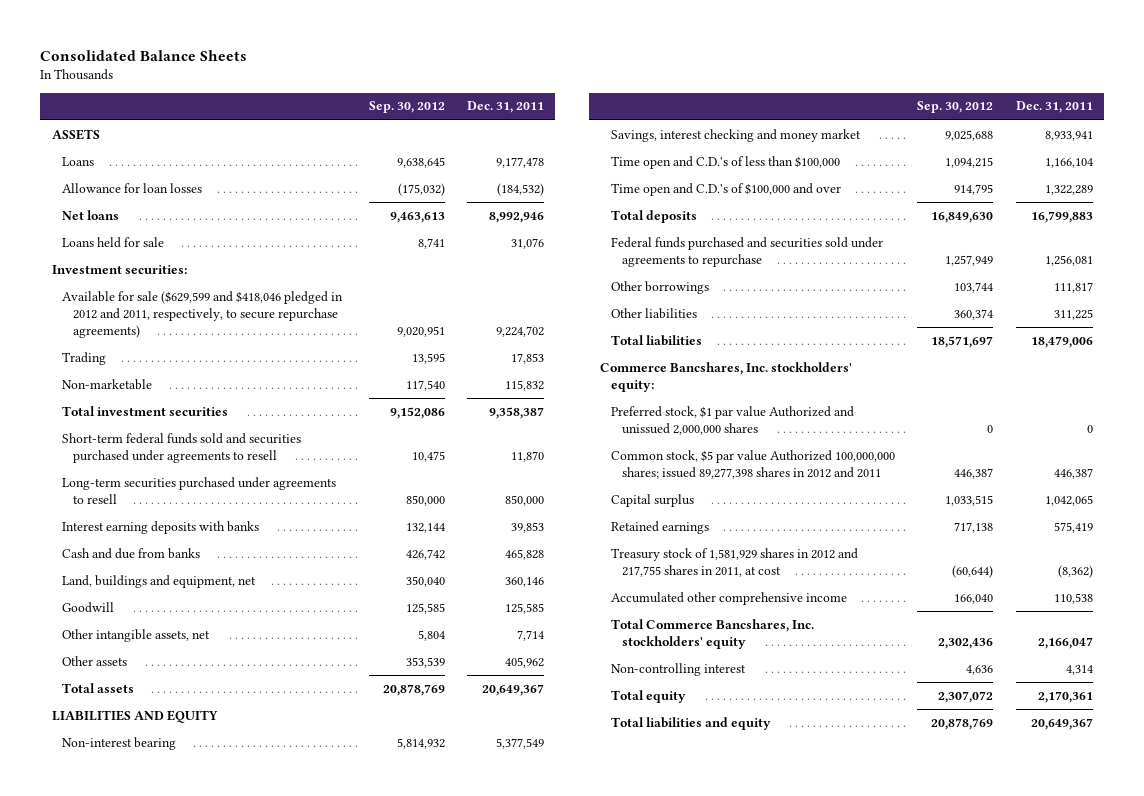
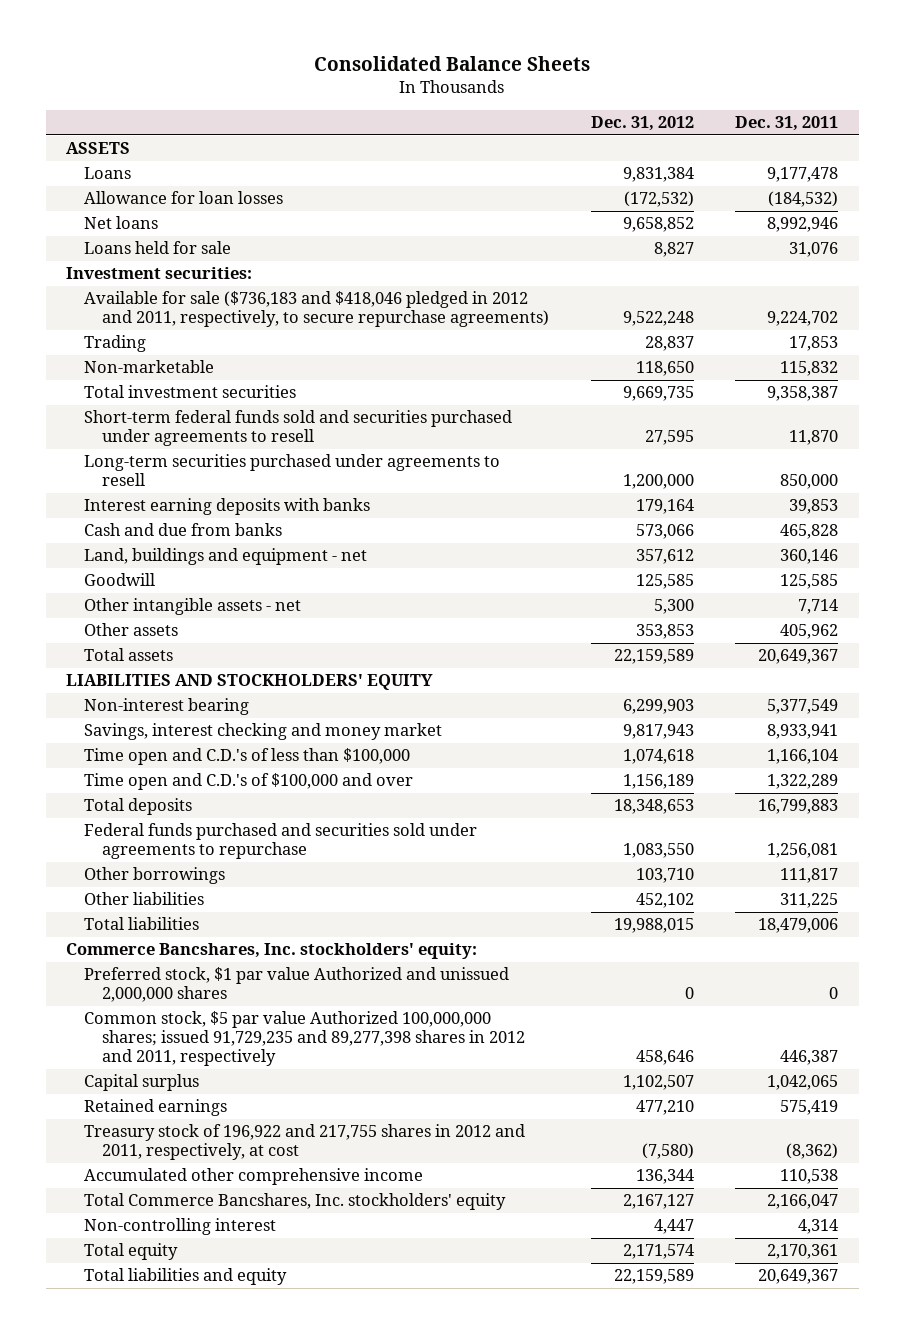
[368,101,445,114] Sep. 30, 2012 -> none
none -> [590,116,694,132] Dec. 31, 2012
[62,290,344,339] Available for sale ($629,599 and $418,046 pledged in 2012 and 2011, respectively, to secure repurchase agreements) -> [84,291,550,328] Available for sale ($736,183 and $418,046 pledged in 2012 and 2011, respectively, to secure repurchase agreements)
[62,574,257,588] Land, buildings and equipment, net -> [84,548,368,566] Land, buildings and equipment - net
[62,628,211,642] Other intangible assets, net -> [84,598,302,616] Other intangible assets - net
[51,709,218,723] LIABILITIES AND EQUITY -> [66,674,434,691] LIABILITIES AND STOCKHOLDERS' EQUITY
[610,449,895,479] Common stock, $5 par value Authorized 100,000,000 shares; issued 89,277,398 shares in 2012 and 2011 -> [84,1011,526,1067] Common stock, $5 par value Authorized 100,000,000 shares; issued 91,729,235 and 89,277,398 shares in 2012 and 2011, respectively
[610,547,858,577] Treasury stock of 1,581,929 shares in 2012 and 217,755 shares in 2011, at cost -> [84,1124,526,1161] Treasury stock of 196,922 and 217,755 shares in 2012 and 2011, respectively, at cost

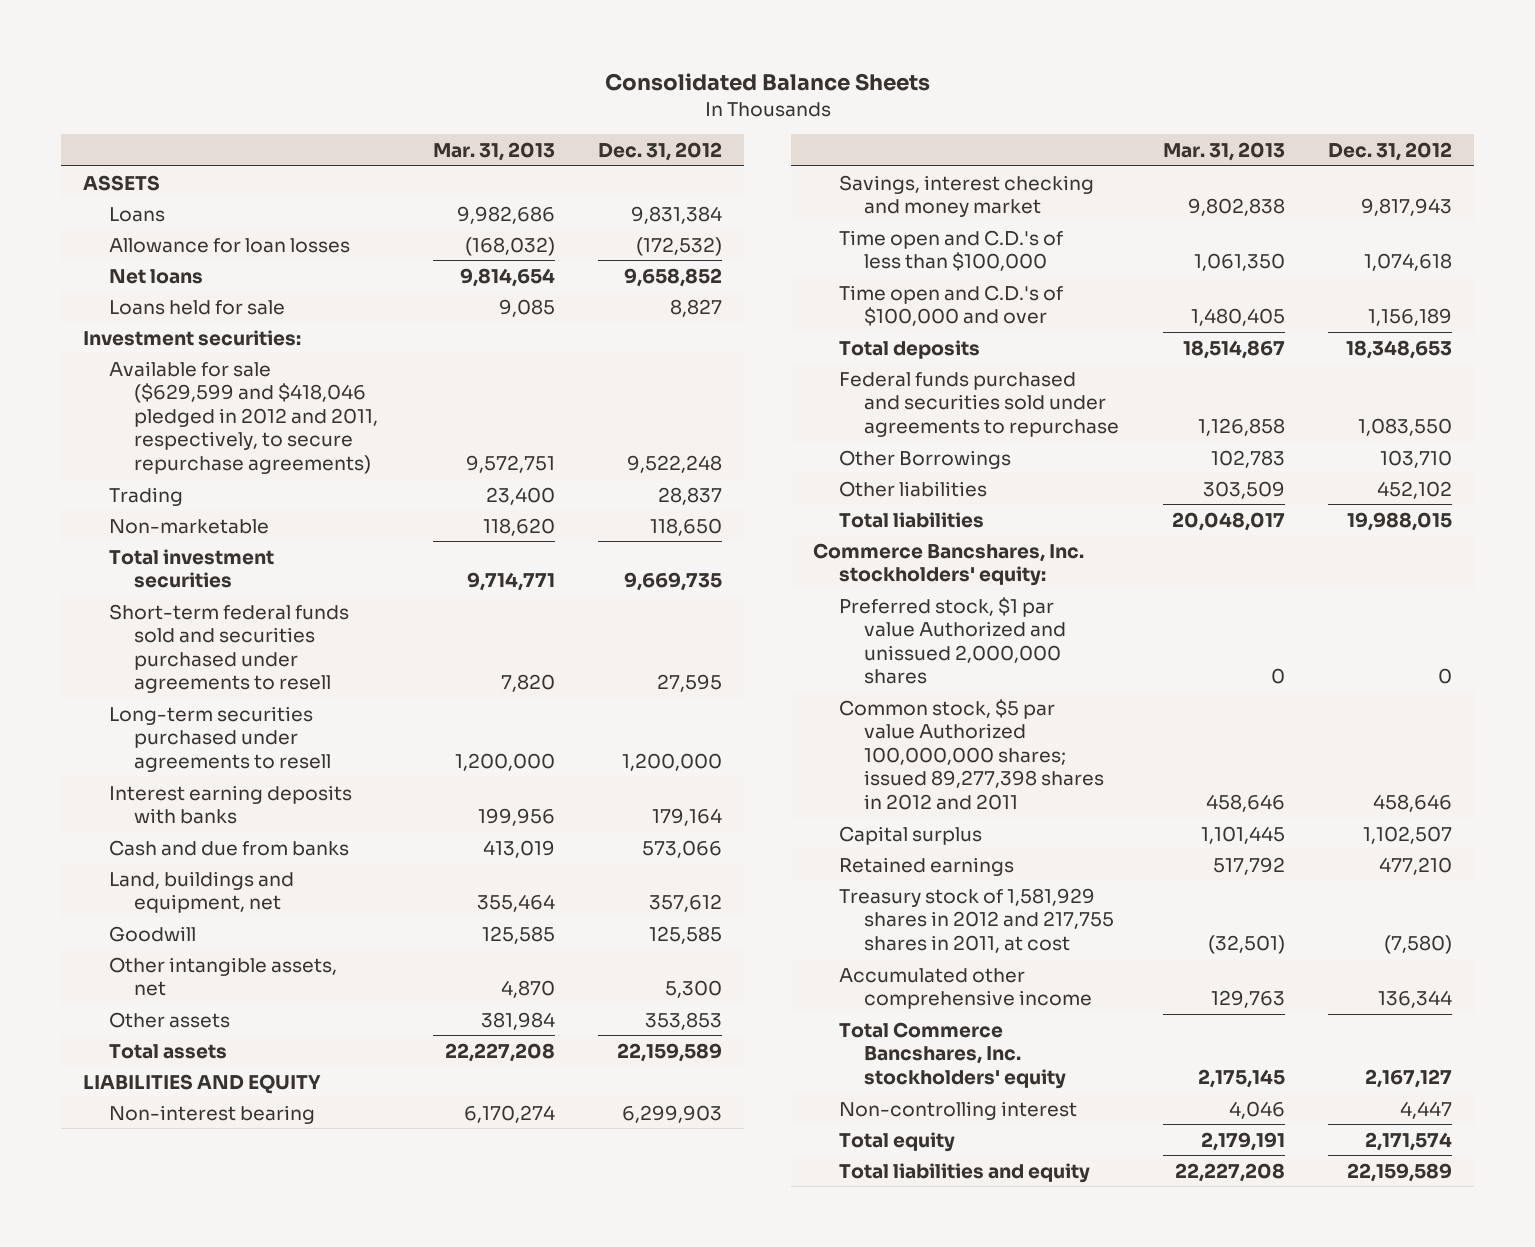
[735,116,839,132] Dec. 31, 2011 -> none
none -> [432,142,555,162] Mar. 31, 2013
[84,291,550,328] Available for sale ($736,183 and $418,046 pledged in 2012 and 2011, respectively, to secure repurchase agreements) -> [108,360,379,474] Available for sale ($629,599 and $418,046 pledged in 2012 and 2011, respectively, to secure repurchase agreements)
[84,548,368,566] Land, buildings and equipment - net -> [108,870,294,914] Land, buildings and equipment, net
[84,598,302,616] Other intangible assets - net -> [108,956,337,997] Other intangible assets, net
[66,674,434,691] LIABILITIES AND STOCKHOLDERS' EQUITY -> [82,1073,321,1094] LIABILITIES AND EQUITY
[84,867,226,885] Other borrowings -> [838,449,1011,469] Other Borrowings
[84,1011,526,1067] Common stock, $5 par value Authorized 100,000,000 shares; issued 91,729,235 and 89,277,398 shares in 2012 and 2011, respectively -> [838,698,1105,810] Common stock, $5 par value Authorized 100,000,000 shares; issued 89,277,398 shares in 2012 and 2011
[84,1124,526,1161] Treasury stock of 196,922 and 217,755 shares in 2012 and 2011, respectively, at cost -> [838,887,1115,953] Treasury stock of 1,581,929 shares in 2012 and 217,755 shares in 2011, at cost

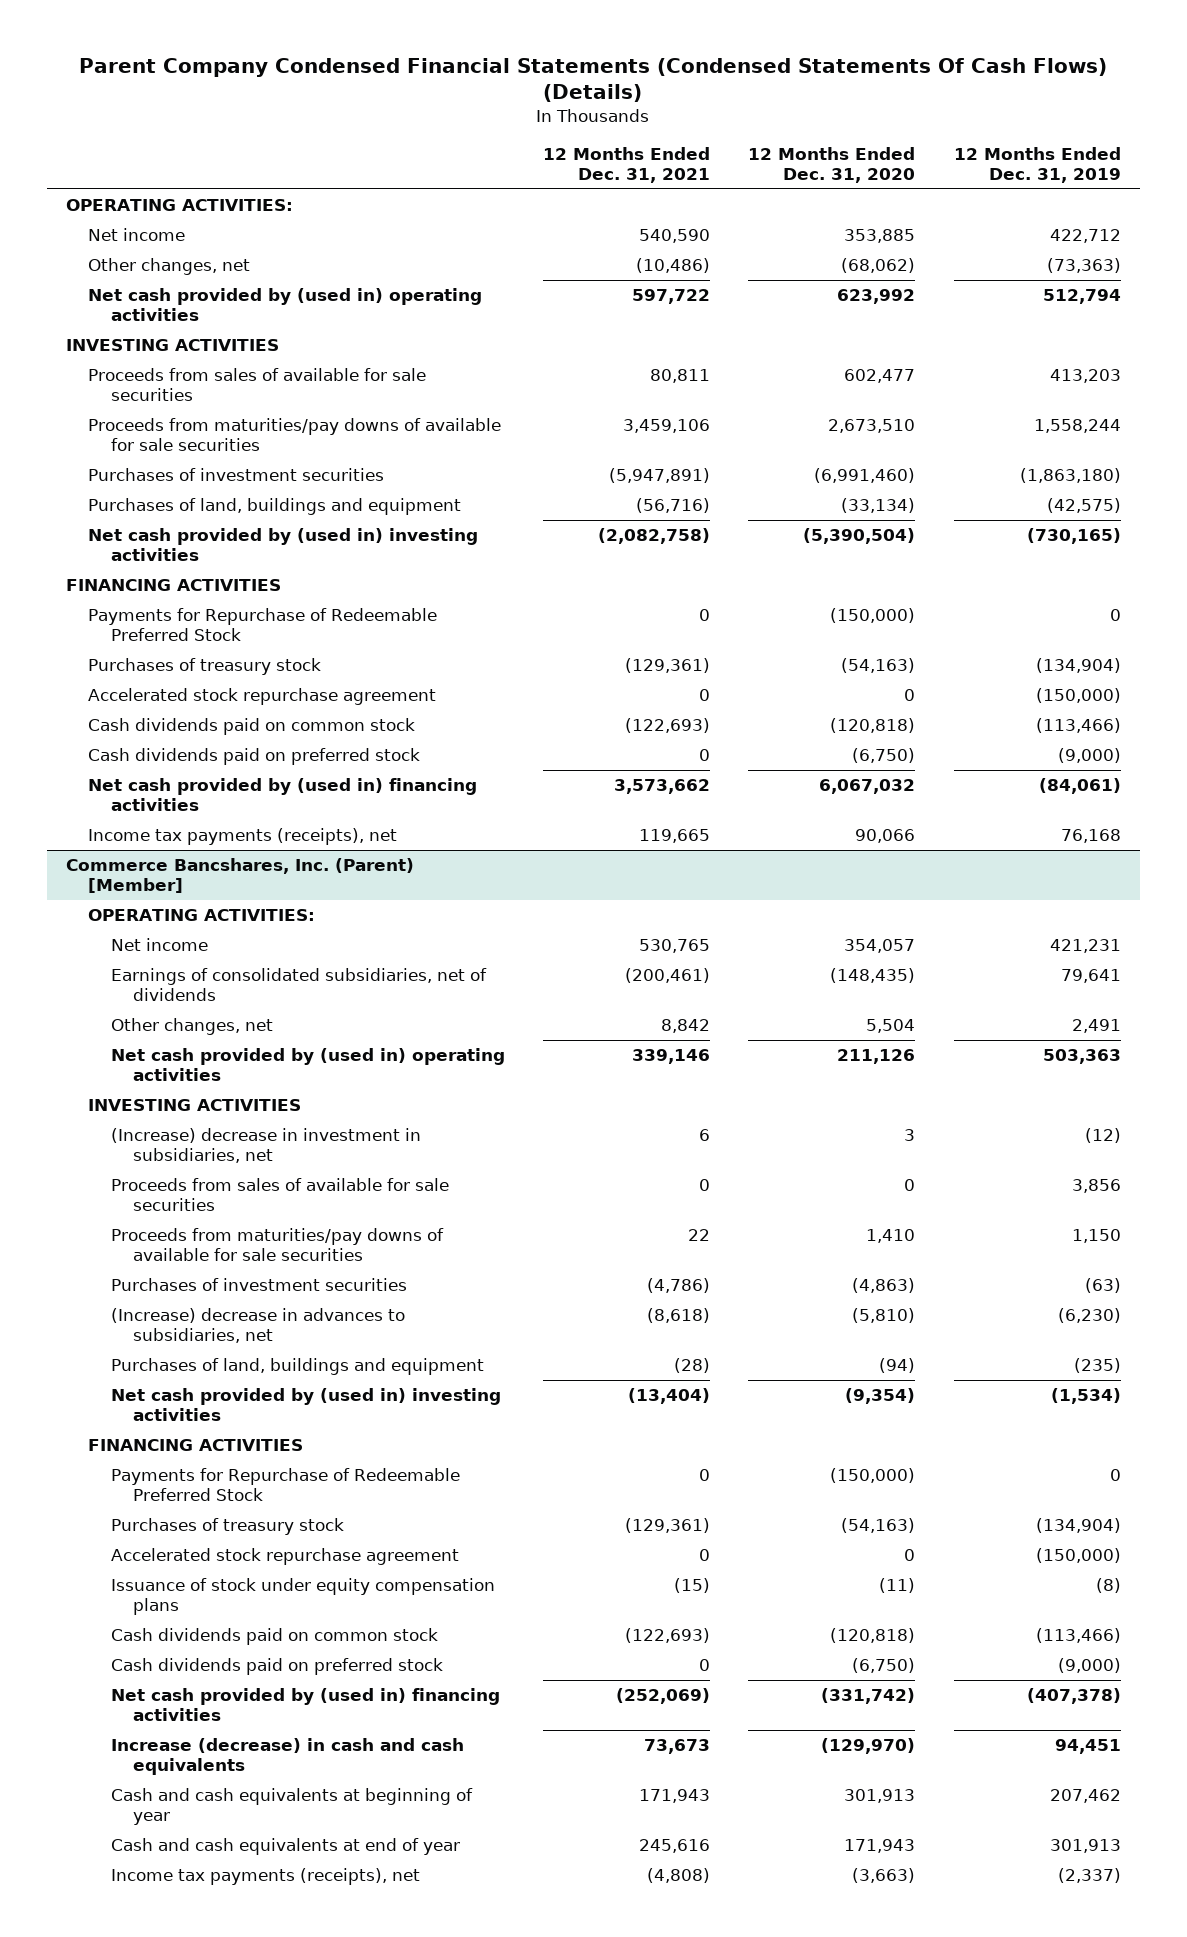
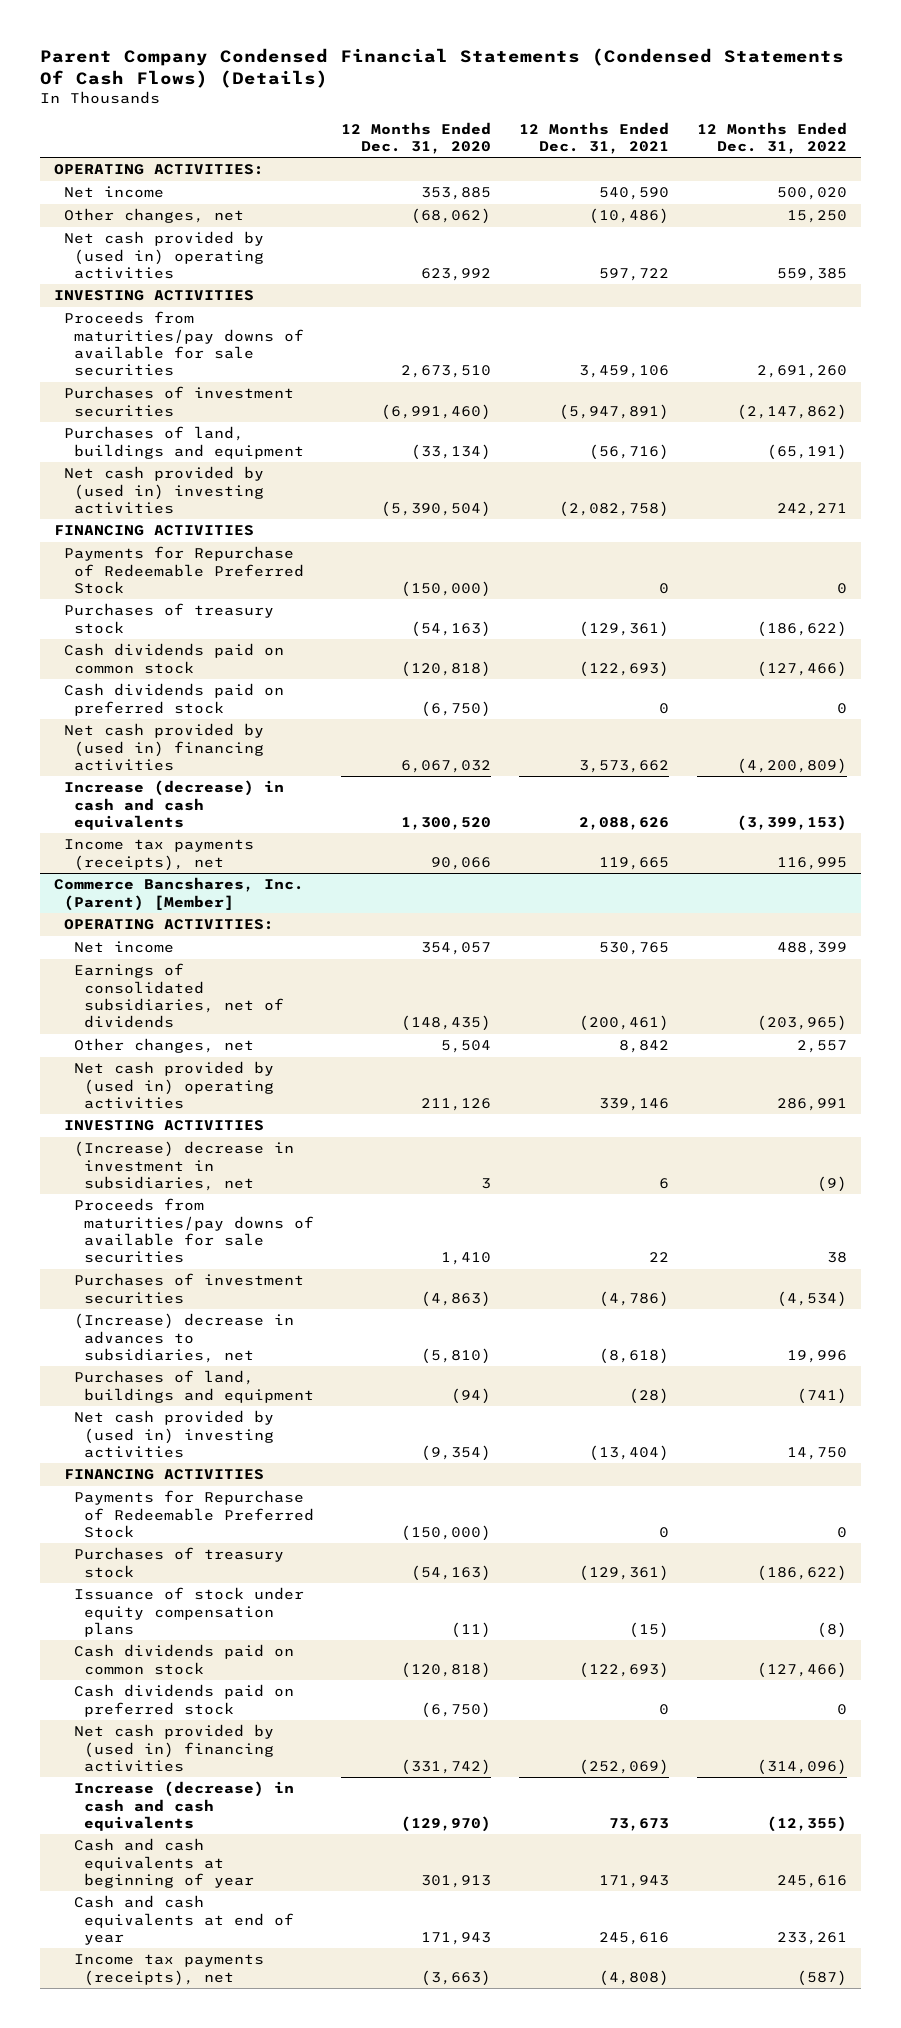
[953,147,1121,183] 12 Months Ended Dec. 31, 2019 -> none
none -> [697,121,848,154] 12 Months Ended Dec. 31, 2022
[88,368,427,401] Proceeds from sales of available for sale securities -> none
[88,688,437,706] Accelerated stock repurchase agreement -> none
none -> [63,780,284,830] Increase (decrease) in cash and cash equivalents
[110,1178,449,1211] Proceeds from sales of available for sale securities -> none
[110,1548,459,1566] Accelerated stock repurchase agreement -> none

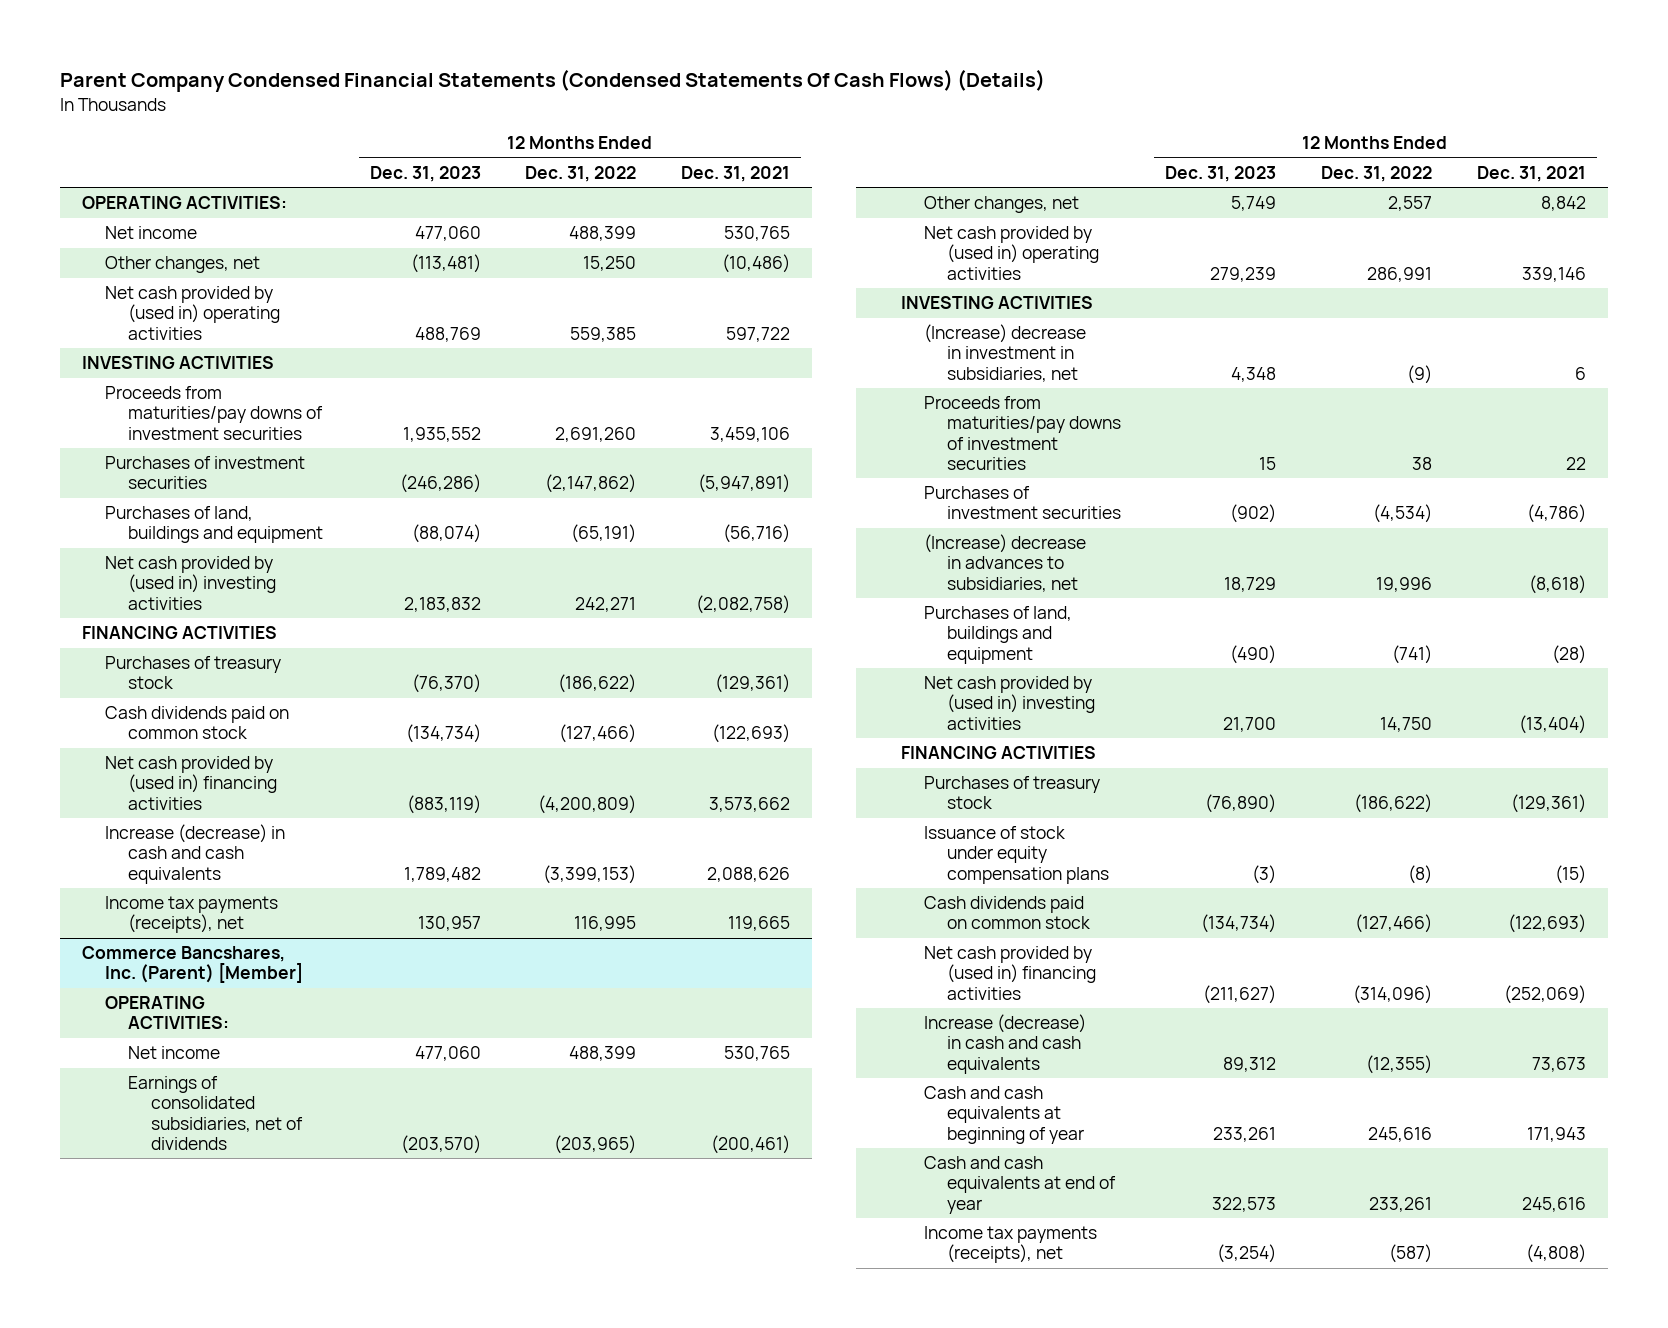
[341,121,492,154] 12 Months Ended Dec. 31, 2020 -> none
none -> [369,165,481,182] Dec. 31, 2023
[599,187,670,201] 540,590 -> [724,226,791,242] 530,765
[777,187,848,201] 500,020 -> [569,226,637,242] 488,399
[63,311,304,377] Proceeds from maturities/pay downs of available for sale securities -> [105,386,324,440] Proceeds from maturities/pay downs of investment securities
[63,546,304,594] Payments for Repurchase of Redeemable Preferred Stock -> none
[63,683,284,716] Cash dividends paid on preferred stock -> none
[73,1198,314,1264] Proceeds from maturities/pay downs of available for sale securities -> [923,396,1121,470] Proceeds from maturities/pay downs of investment securities
[73,1490,314,1538] Payments for Repurchase of Redeemable Preferred Stock -> none
[73,1684,294,1717] Cash dividends paid on preferred stock -> none

